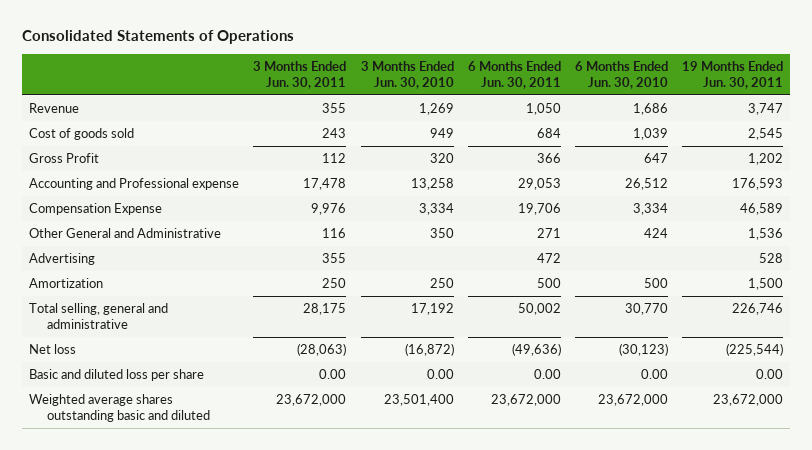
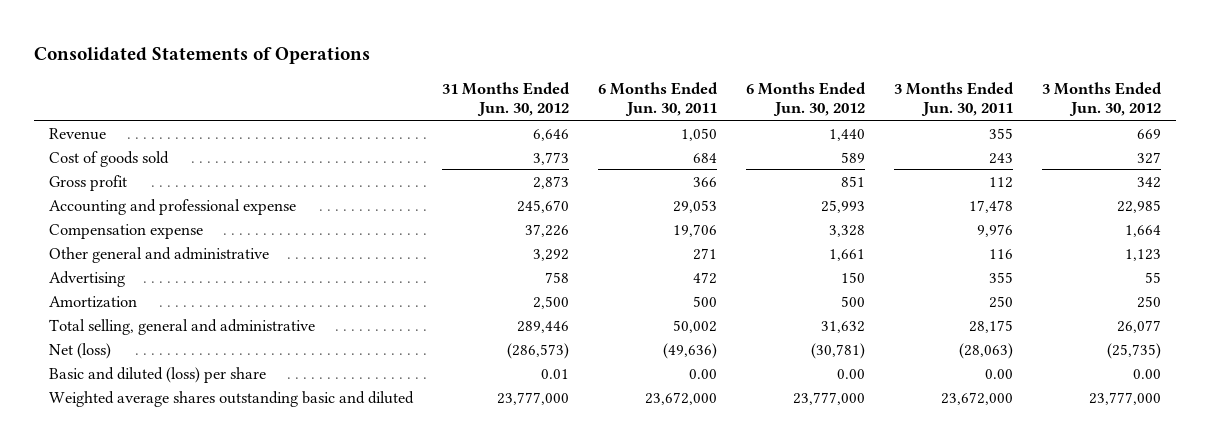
[360,61,454,89] 3 Months Ended Jun. 30, 2010 -> none
[574,61,668,89] 6 Months Ended Jun. 30, 2010 -> none
[682,61,784,89] 19 Months Ended Jun. 30, 2011 -> none
none -> [441,81,570,117] 31 Months Ended Jun. 30, 2012
none -> [745,81,866,117] 6 Months Ended Jun. 30, 2012
none -> [1042,81,1163,117] 3 Months Ended Jun. 30, 2012
[29,153,100,164] Gross Profit -> [48,174,127,191] Gross profit
[29,178,240,191] Accounting and Professional expense -> [48,198,296,215] Accounting and professional expense
[29,203,163,216] Compensation Expense -> [48,223,203,239] Compensation expense
[29,228,222,239] Other General and Administrative -> [48,246,269,263] Other general and administrative
[29,344,77,355] Net loss -> [48,342,111,359] Net (loss)
[29,369,205,382] Basic and diluted loss per share -> [48,366,266,383] Basic and diluted (loss) per share

